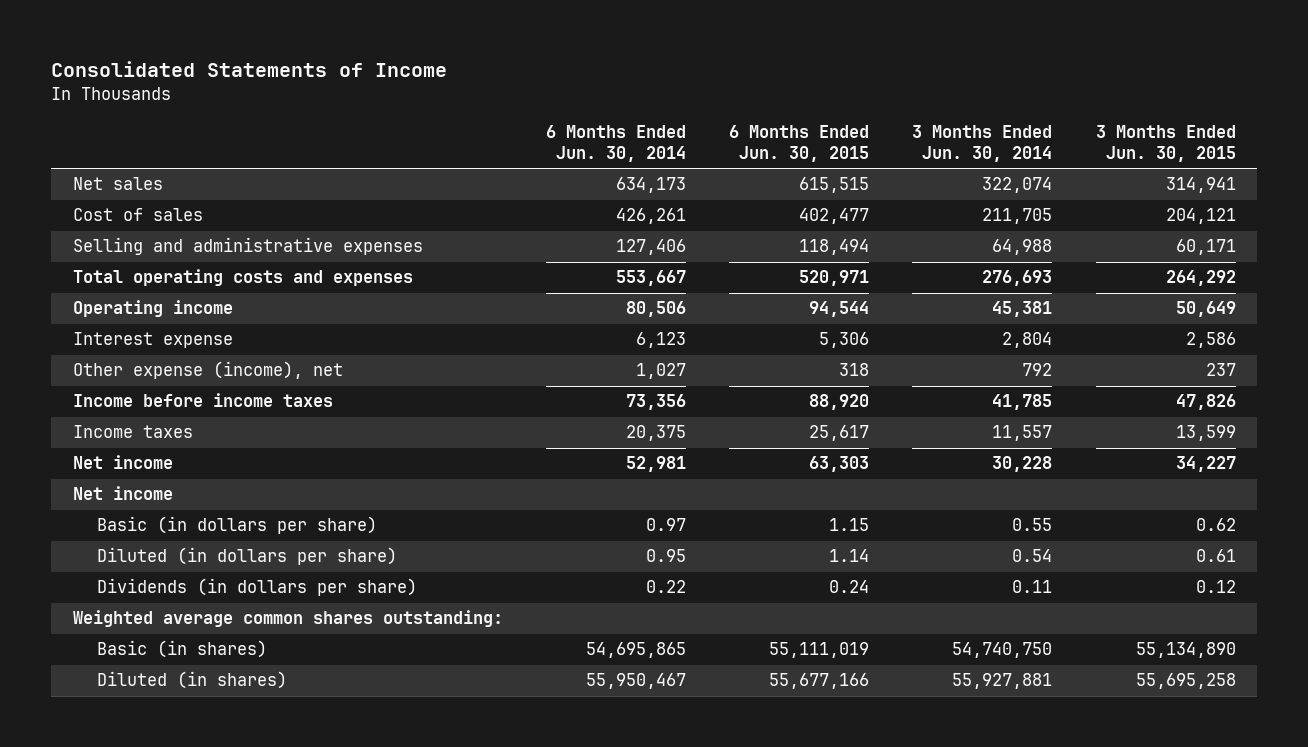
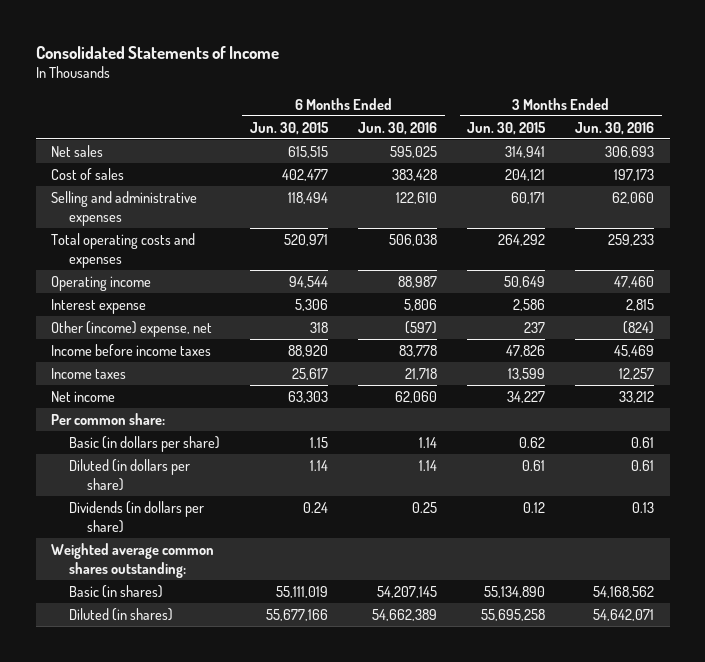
[545,124,686,162] 6 Months Ended Jun. 30, 2014 -> none
[912,124,1053,162] 3 Months Ended Jun. 30, 2014 -> none
none -> [358,121,438,135] Jun. 30, 2016
none -> [575,121,655,135] Jun. 30, 2016
[72,361,343,380] Other expense (income), net -> [50,320,212,337] Other (income) expense, net
[72,486,173,501] Net income -> none
none -> [50,412,165,425] Per common share:

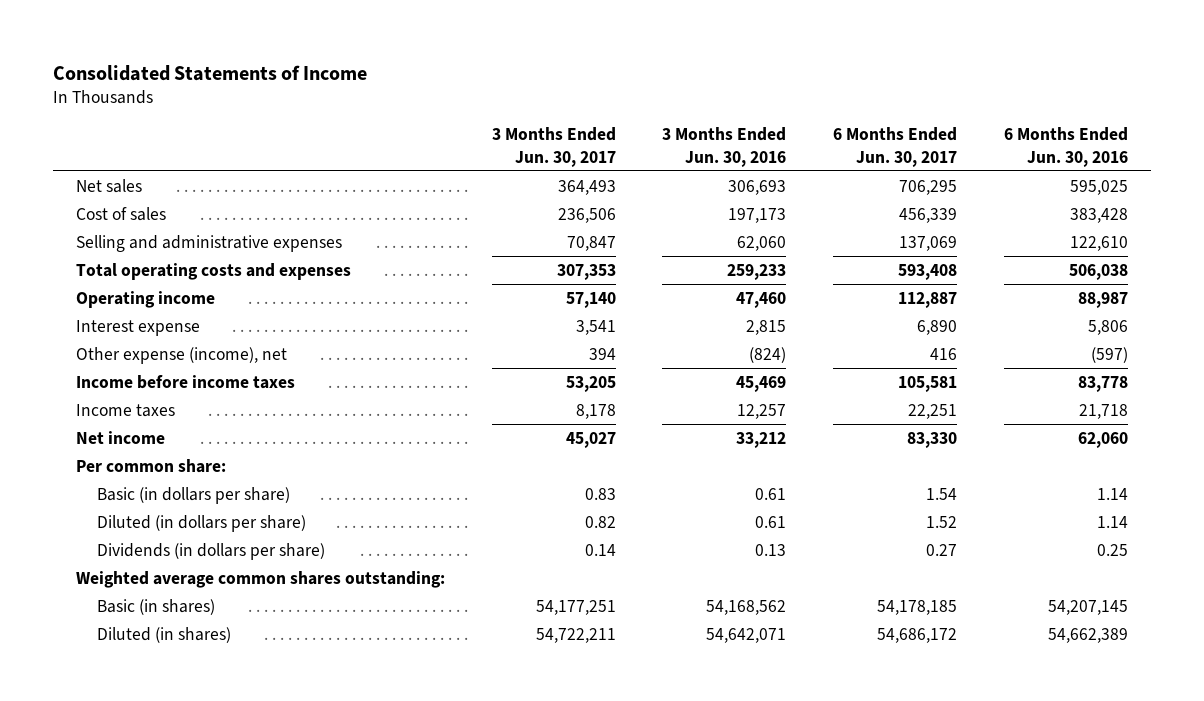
[249,121,329,135] Jun. 30, 2015 -> none
[467,121,547,135] Jun. 30, 2015 -> none
none -> [491,127,616,167] 3 Months Ended Jun. 30, 2017
none -> [833,127,958,167] 6 Months Ended Jun. 30, 2017
[50,320,212,337] Other (income) expense, net -> [76,346,288,364] Other expense (income), net

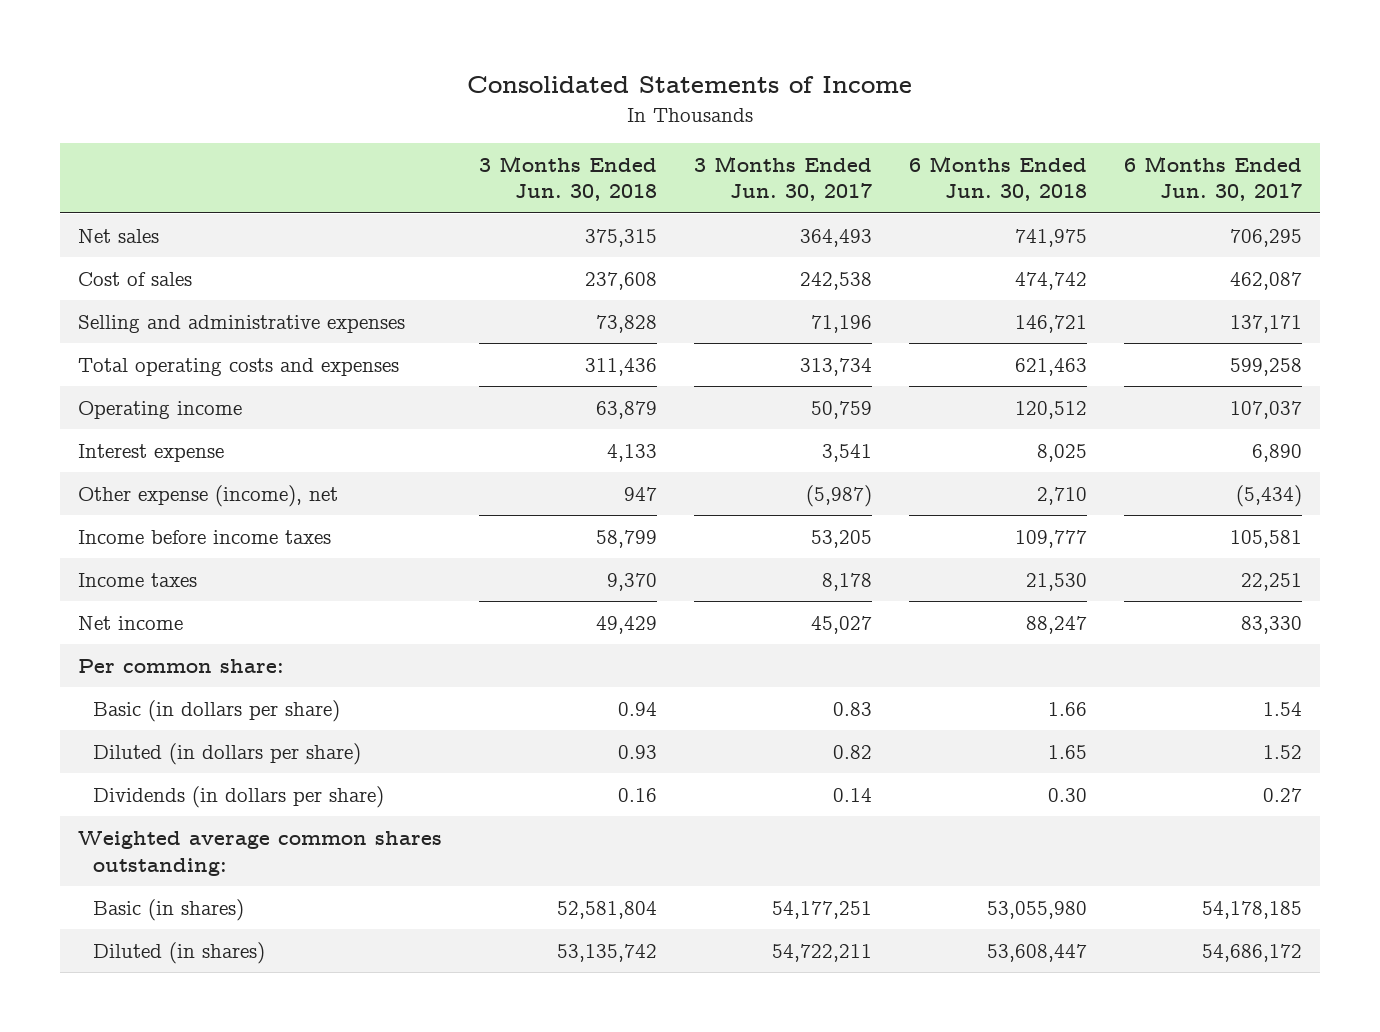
[662,127,787,167] 3 Months Ended Jun. 30, 2016 -> none
[1003,127,1128,167] 6 Months Ended Jun. 30, 2016 -> none
none -> [479,155,658,202] 3 Months Ended Jun. 30, 2018
none -> [908,155,1087,202] 6 Months Ended Jun. 30, 2018
[557,207,616,223] 236,506 -> [800,271,873,290] 242,538
[899,207,958,223] 456,339 -> [1229,271,1302,290] 462,087
[566,235,616,251] 70,847 -> [811,314,873,333] 71,196
[899,235,958,251] 137,069 -> [1229,314,1302,333] 137,171
[556,263,616,280] 307,353 -> [800,357,873,376] 313,734
[898,263,958,280] 593,408 -> [1229,357,1302,376] 599,258
[565,291,616,308] 57,140 -> [811,400,873,419] 50,759
[898,291,958,308] 112,887 -> [1229,400,1302,419] 107,037
[588,347,616,360] 394 -> [806,484,873,507] (5,987)
[930,347,958,360] 416 -> [1235,484,1302,507] (5,434)

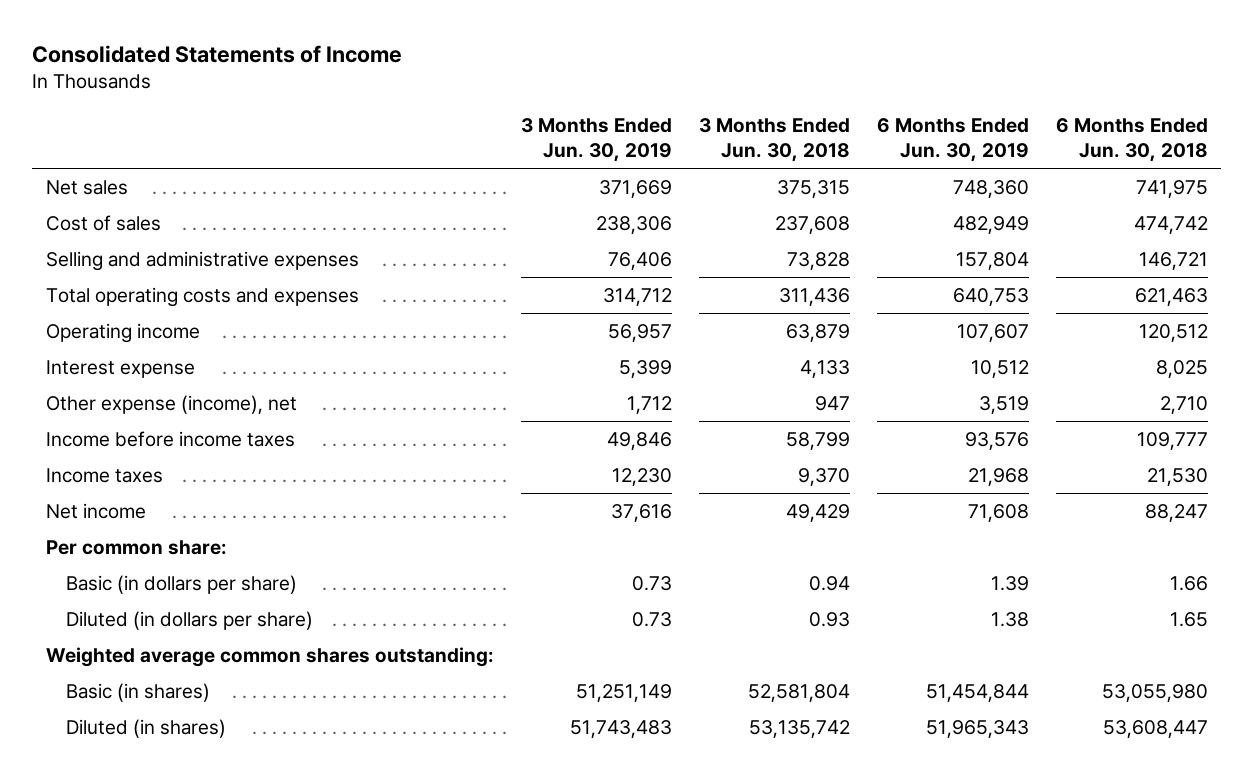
[694,155,873,202] 3 Months Ended Jun. 30, 2017 -> none
[1123,155,1302,202] 6 Months Ended Jun. 30, 2017 -> none
none -> [520,118,672,163] 3 Months Ended Jun. 30, 2019
none -> [876,118,1029,163] 6 Months Ended Jun. 30, 2019
[93,785,385,808] Dividends (in dollars per share) -> none

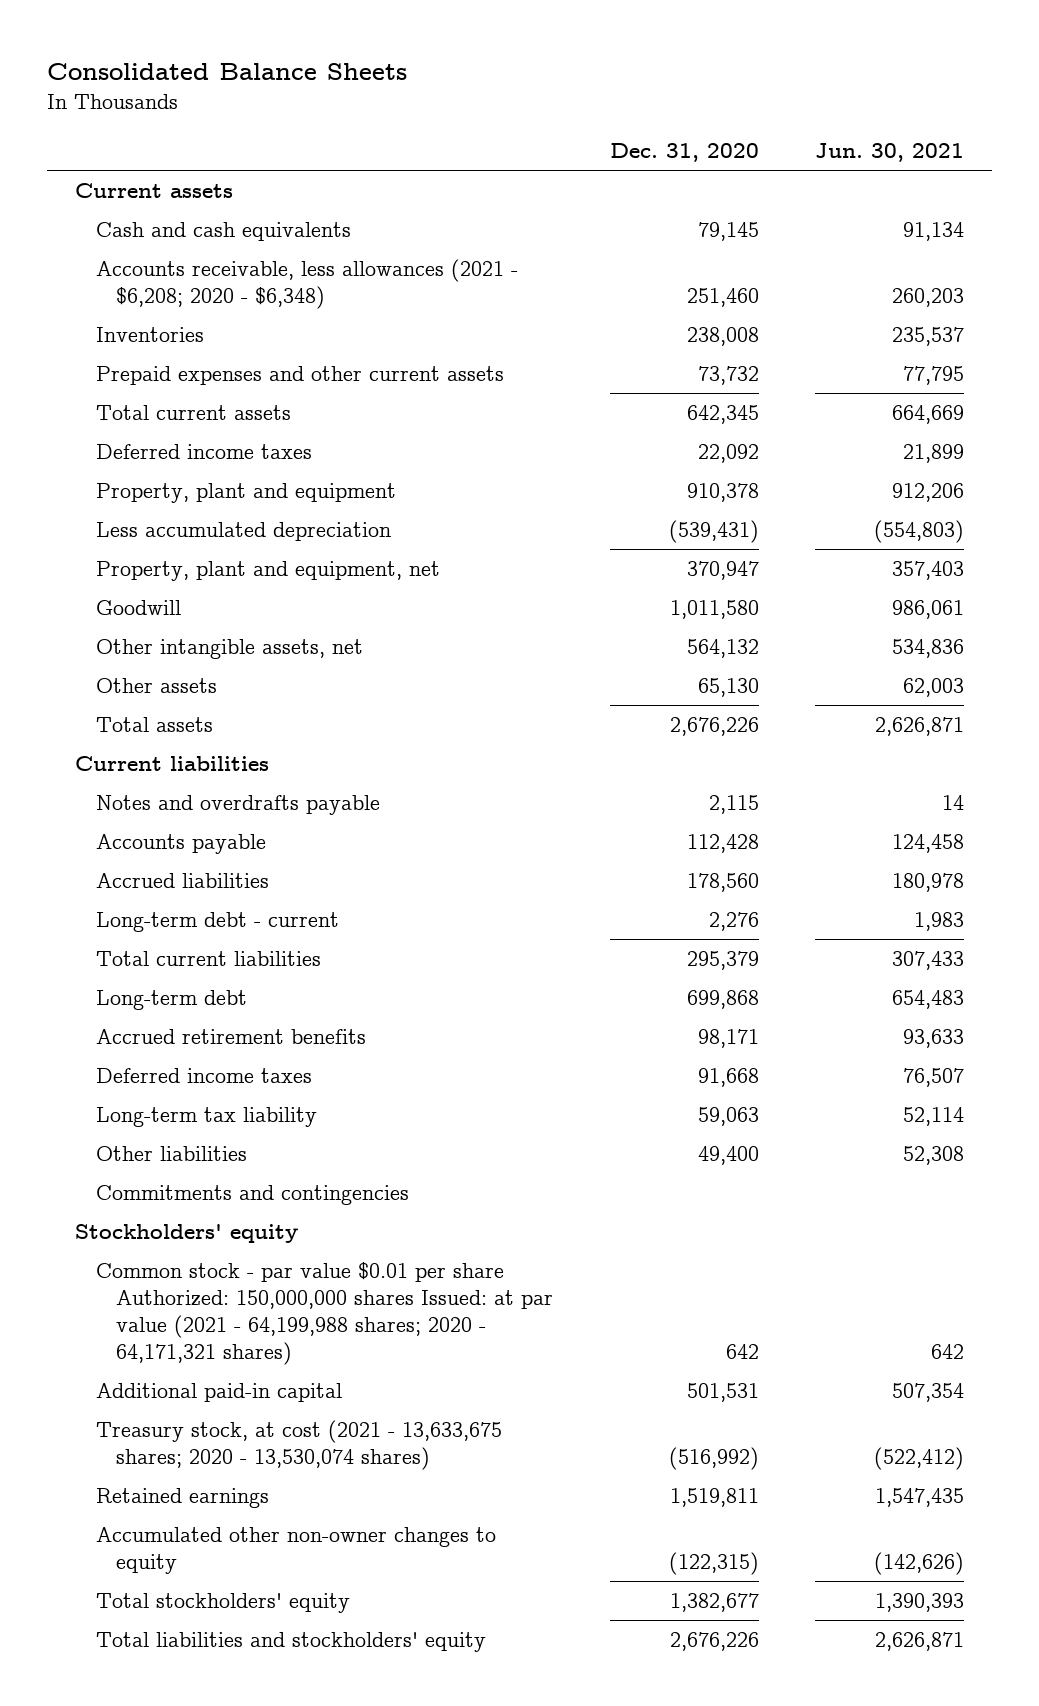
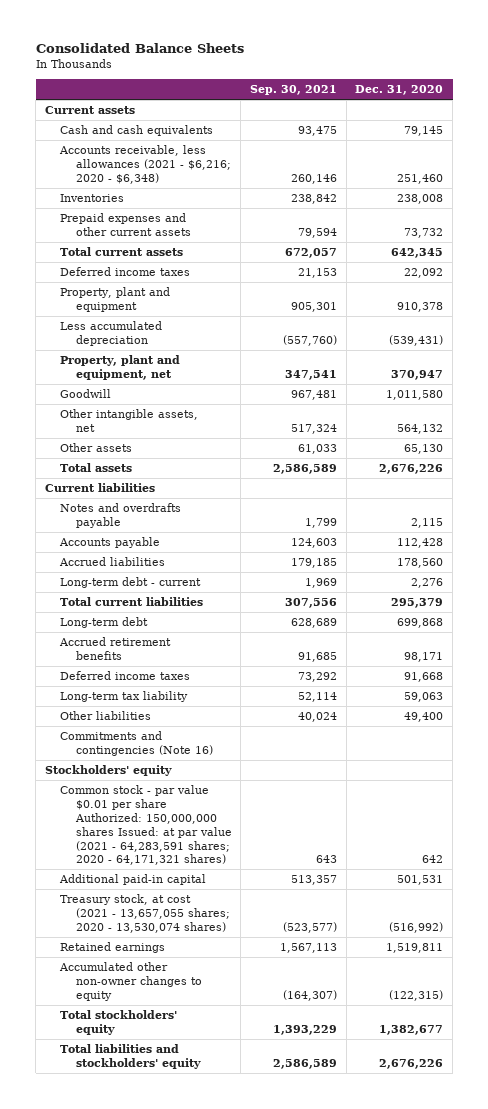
[814,142,964,162] Jun. 30, 2021 -> none
none -> [250,85,338,96] Sep. 30, 2021
[95,259,518,309] Accounts receivable, less allowances (2021 - $6,208; 2020 - $6,348) -> [59,145,231,184] Accounts receivable, less allowances (2021 - $6,216; 2020 - $6,348)
[95,1185,409,1206] Commitments and contingencies -> [60,731,213,756] Commitments and contingencies (Note 16)
[95,1262,554,1365] Common stock - par value $0.01 per share Authorized: 150,000,000 shares Issued: at par value (2021 - 64,199,988 shares; 2020 - 64,171,321 shares) -> [60,785,232,866] Common stock - par value $0.01 per share Authorized: 150,000,000 shares Issued: at par value (2021 - 64,283,591 shares; 2020 - 64,171,321 shares)
[95,1420,502,1470] Treasury stock, at cost (2021 - 13,633,675 shares; 2020 - 13,530,074 shares) -> [60,894,230,933] Treasury stock, at cost (2021 - 13,657,055 shares; 2020 - 13,530,074 shares)

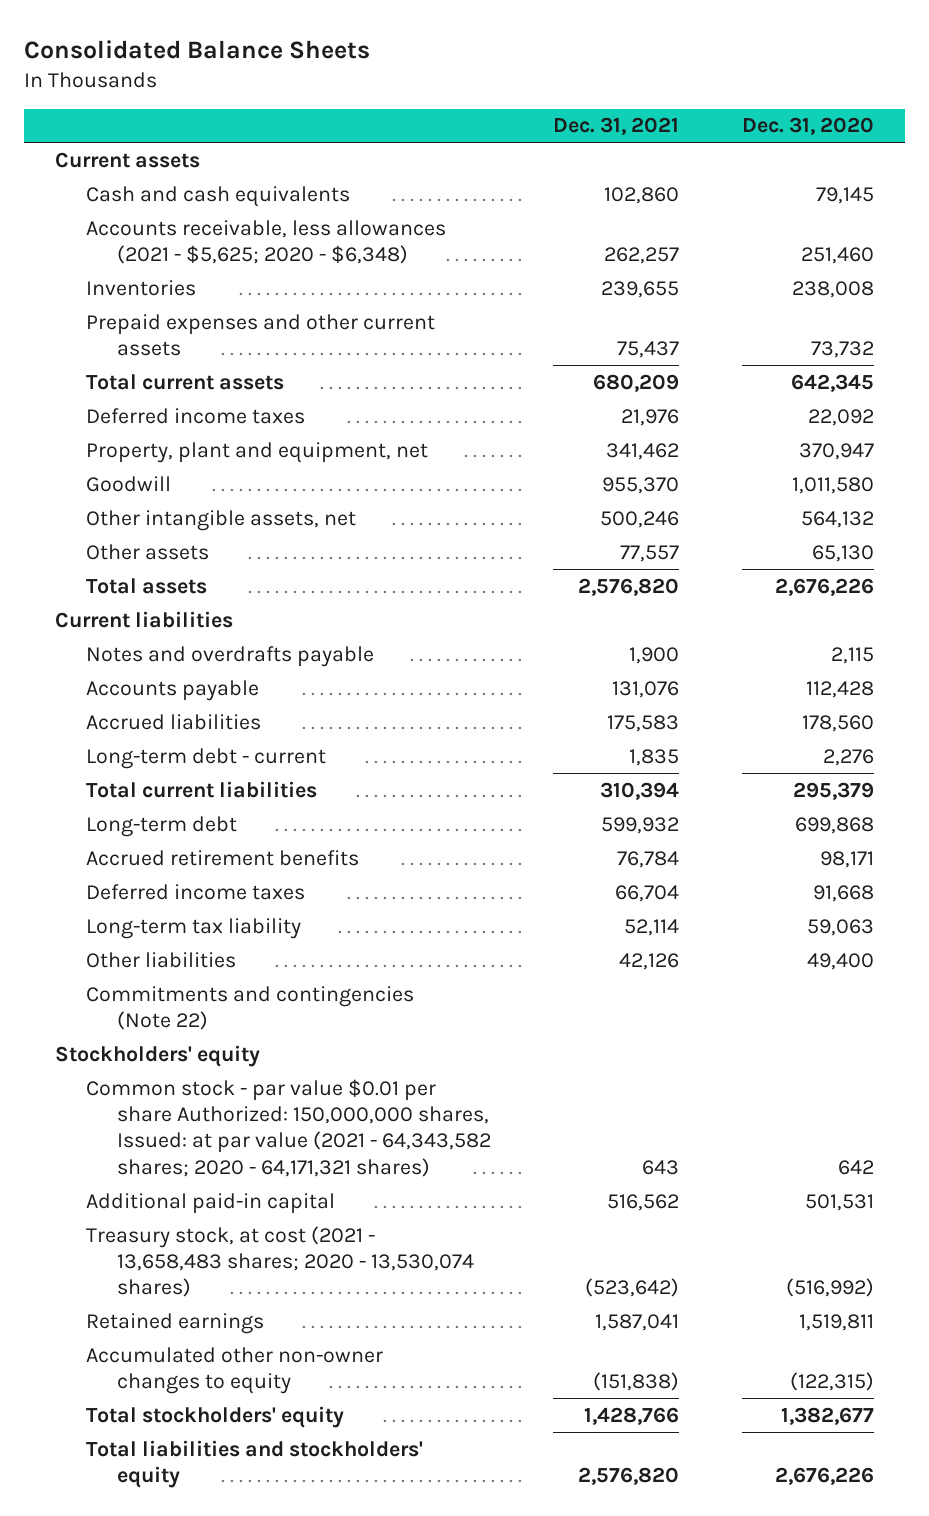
[250,85,338,96] Sep. 30, 2021 -> none
none -> [553,117,680,136] Dec. 31, 2021
[59,145,231,184] Accounts receivable, less allowances (2021 - $6,216; 2020 - $6,348) -> [86,219,447,264] Accounts receivable, less allowances (2021 - $5,625; 2020 - $6,348)
[60,287,171,312] Property, plant and equipment -> none
[60,321,163,346] Less accumulated depreciation -> none
[60,731,213,756] Commitments and contingencies (Note 16) -> [86,985,415,1030] Commitments and contingencies (Note 22)
[60,785,232,866] Common stock - par value $0.01 per share Authorized: 150,000,000 shares Issued: at par value (2021 - 64,283,591 shares; 2020 - 64,171,321 shares) -> [86,1078,492,1177] Common stock - par value $0.01 per share Authorized: 150,000,000 shares, Issued: at par value (2021 - 64,343,582 shares; 2020 - 64,171,321 shares)
[60,894,230,933] Treasury stock, at cost (2021 - 13,657,055 shares; 2020 - 13,530,074 shares) -> [86,1225,475,1298] Treasury stock, at cost (2021 - 13,658,483 shares; 2020 - 13,530,074 shares)

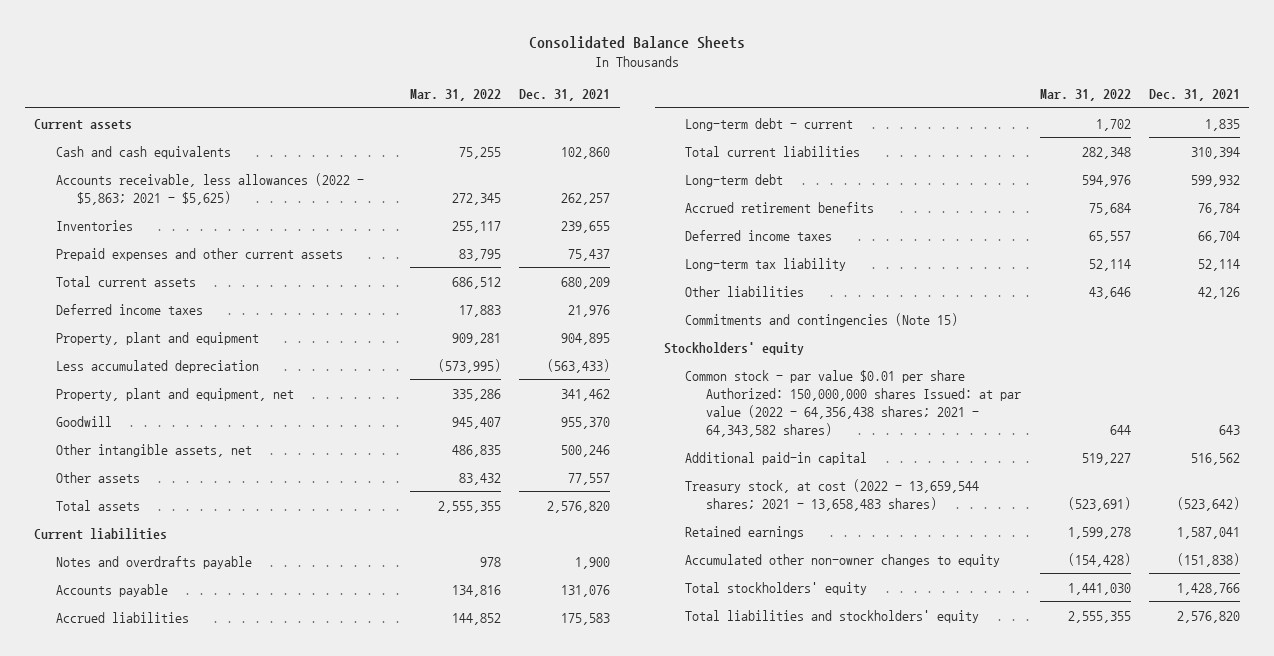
[741,117,874,136] Dec. 31, 2020 -> none
none -> [410,89,502,102] Mar. 31, 2022
[86,219,447,264] Accounts receivable, less allowances (2021 - $5,625; 2020 - $6,348) -> [55,172,364,205] Accounts receivable, less allowances (2022 - $5,863; 2021 - $5,625)
none -> [55,331,259,345] Property, plant and equipment
none -> [55,359,259,373] Less accumulated depreciation
[86,985,415,1030] Commitments and contingencies (Note 22) -> [685,312,959,327] Commitments and contingencies (Note 15)
[86,1078,492,1177] Common stock - par value $0.01 per share Authorized: 150,000,000 shares, Issued: at par value (2021 - 64,343,582 shares; 2020 - 64,171,321 shares) -> [685,369,1022,437] Common stock - par value $0.01 per share Authorized: 150,000,000 shares Issued: at par value (2022 - 64,356,438 shares; 2021 - 64,343,582 shares)
[86,1225,475,1298] Treasury stock, at cost (2021 - 13,658,483 shares; 2020 - 13,530,074 shares) -> [685,478,980,511] Treasury stock, at cost (2022 - 13,659,544 shares; 2021 - 13,658,483 shares)

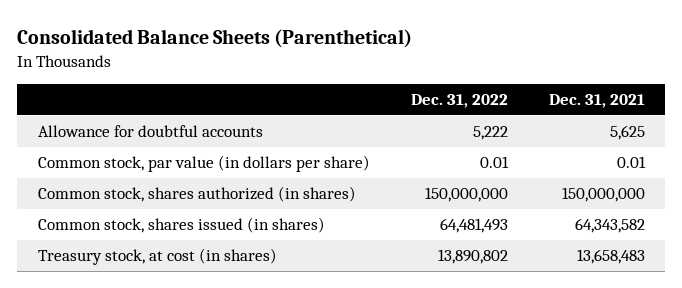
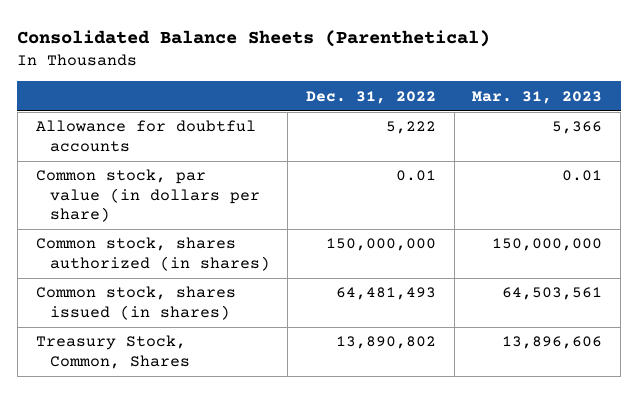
[548,94,645,109] Dec. 31, 2021 -> none
none -> [472,90,603,104] Mar. 31, 2023
[37,248,277,266] Treasury stock, at cost (in shares) -> [35,335,190,369] Treasury Stock, Common, Shares

